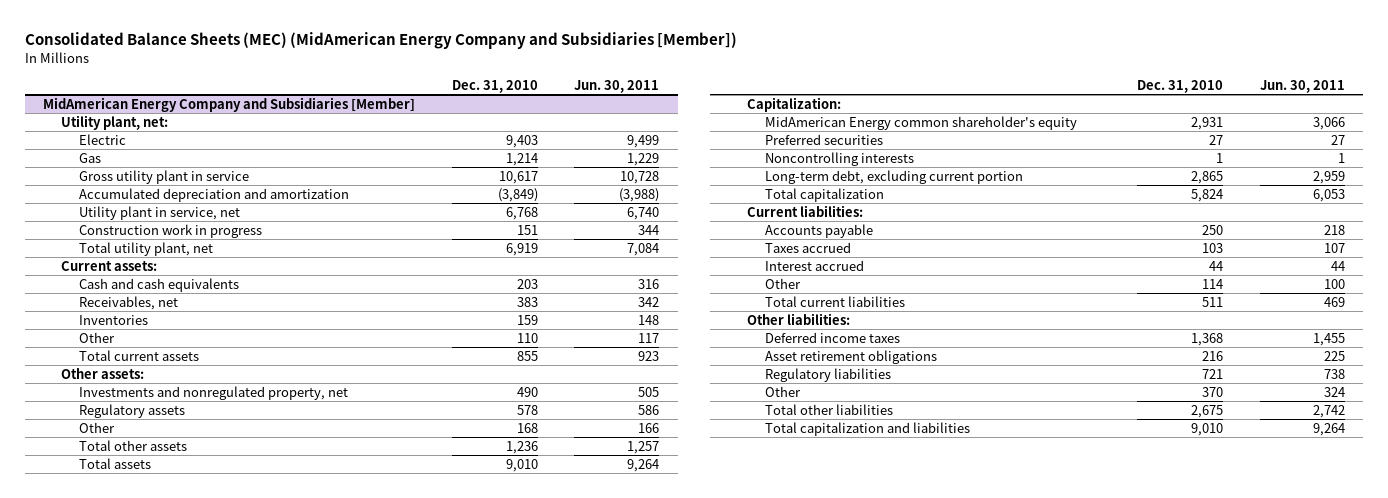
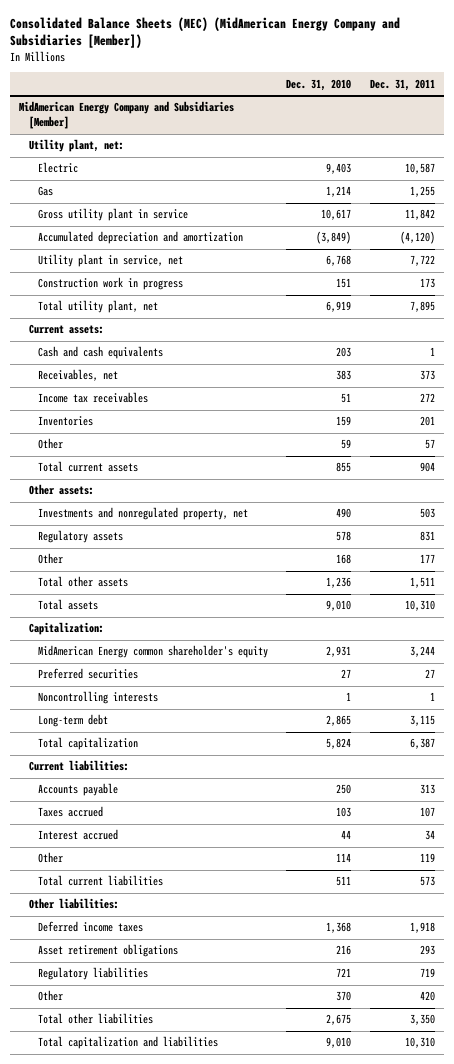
[574,79,660,93] Jun. 30, 2011 -> none
none -> [369,78,435,91] Dec. 31, 2011
none -> [38,392,149,404] Income tax receivables
[516,332,538,343] 110 -> [341,439,352,450] 59
[764,169,1023,184] Long-term debt, excluding current portion -> [38,714,109,728] Long-term debt

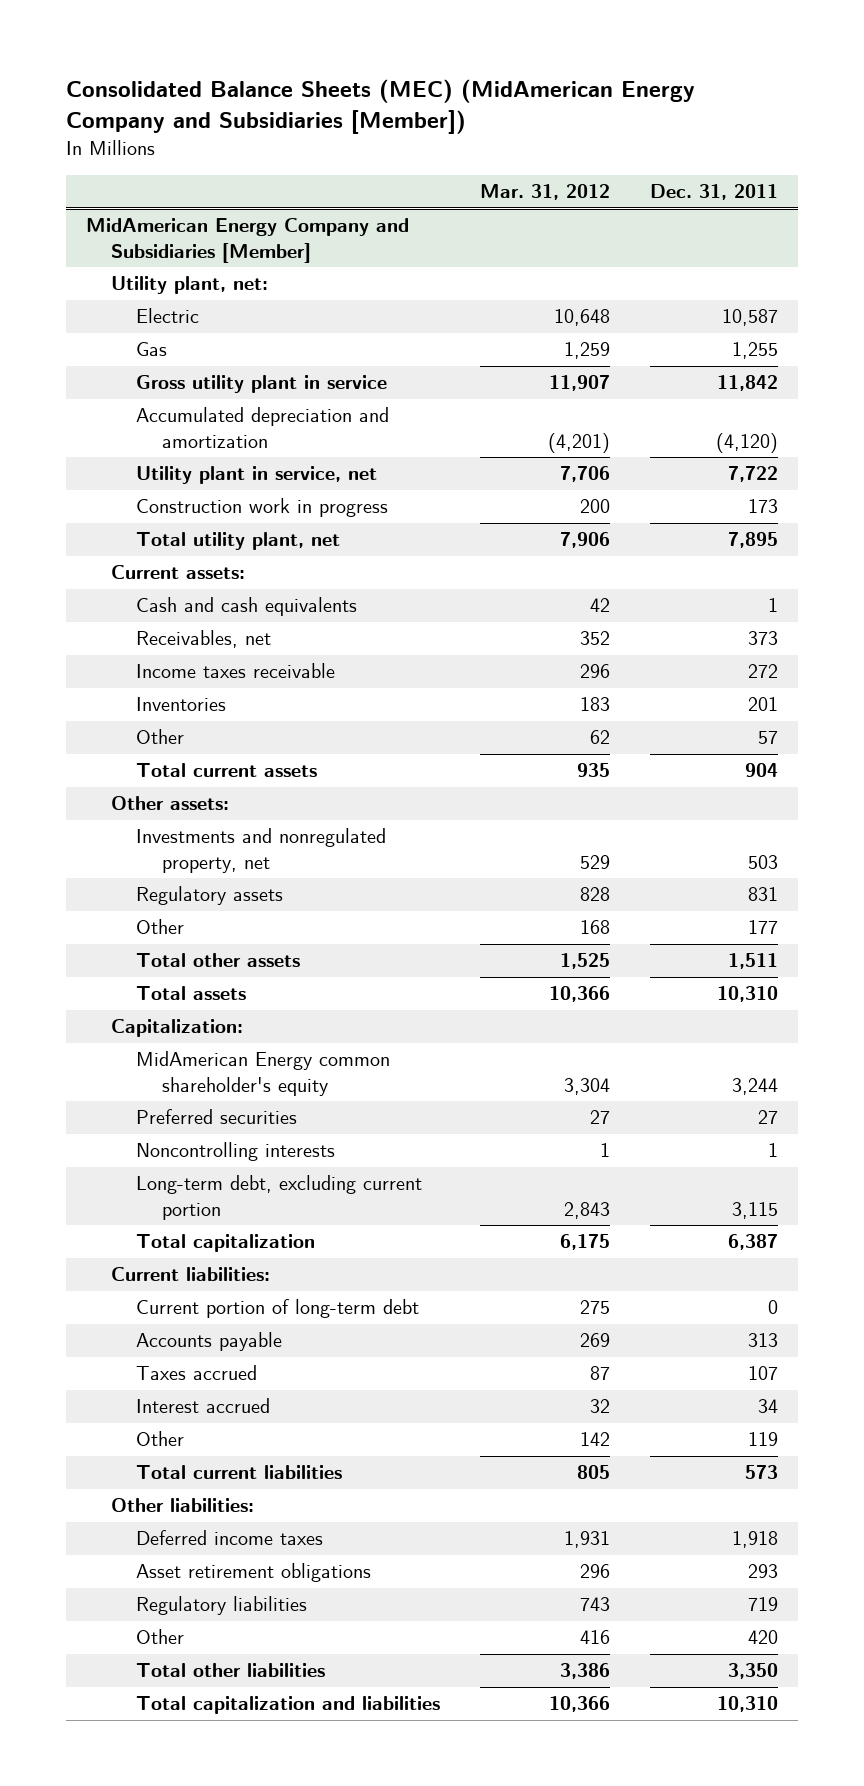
[286,78,352,91] Dec. 31, 2010 -> none
none -> [480,184,611,201] Mar. 31, 2012
[38,392,149,404] Income tax receivables -> [136,663,336,679] Income taxes receivable
[38,714,109,728] Long-term debt -> [136,1175,423,1220] Long-term debt, excluding current portion
none -> [136,1299,420,1319] Current portion of long-term debt

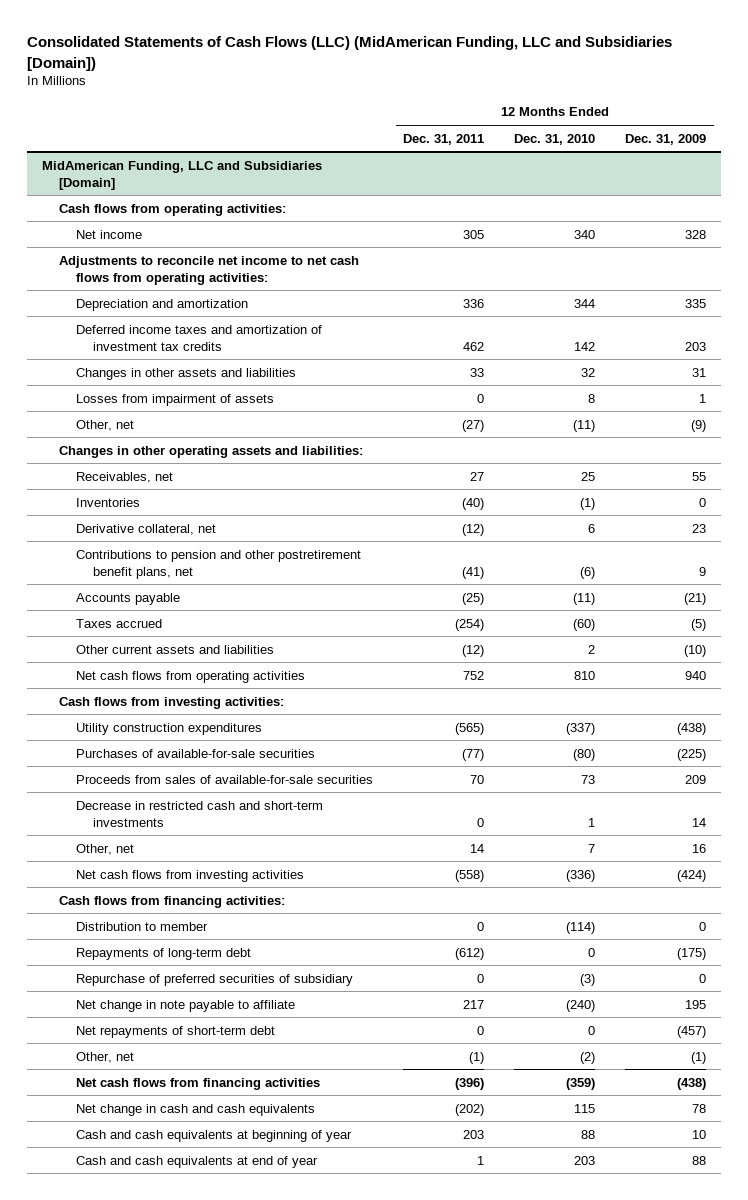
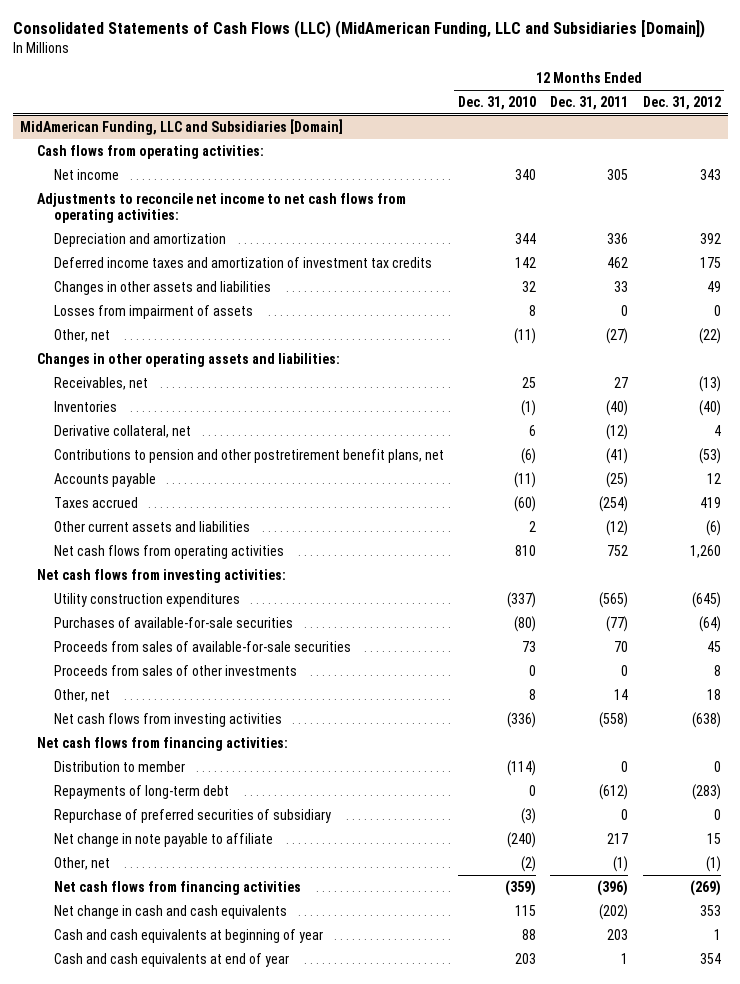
[625,133,707,145] Dec. 31, 2009 -> none
none -> [642,95,721,110] Dec. 31, 2012
[59,696,285,709] Cash flows from investing activities: -> [36,568,286,583] Net cash flows from investing activities:
[76,800,324,827] Decrease in restricted cash and short-term investments -> none
none -> [53,664,297,676] Proceeds from sales of other investments
[588,843,596,853] 7 -> [528,688,536,700] 8
[59,895,286,908] Cash flows from financing activities: -> [36,736,288,751] Net cash flows from financing activities:
[76,1025,276,1038] Net repayments of short-term debt -> none

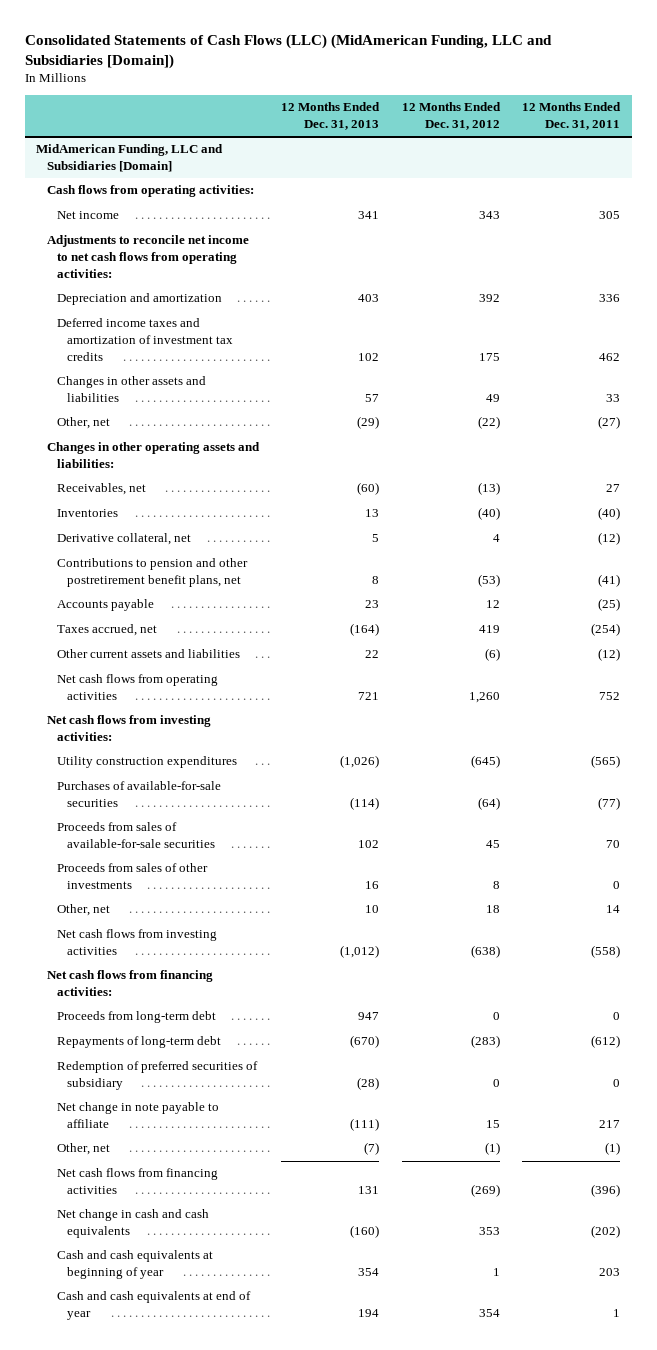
[457,95,536,110] Dec. 31, 2010 -> none
none -> [281,102,381,130] 12 Months Ended Dec. 31, 2013
[53,304,253,319] Losses from impairment of assets -> none
[53,496,138,508] Taxes accrued -> [57,624,158,637] Taxes accrued, net
[53,760,185,772] Distribution to member -> none
none -> [57,1011,217,1024] Proceeds from long-term debt
[53,808,331,823] Repurchase of preferred securities of subsidiary -> [57,1061,259,1091] Redemption of preferred securities of subsidiary

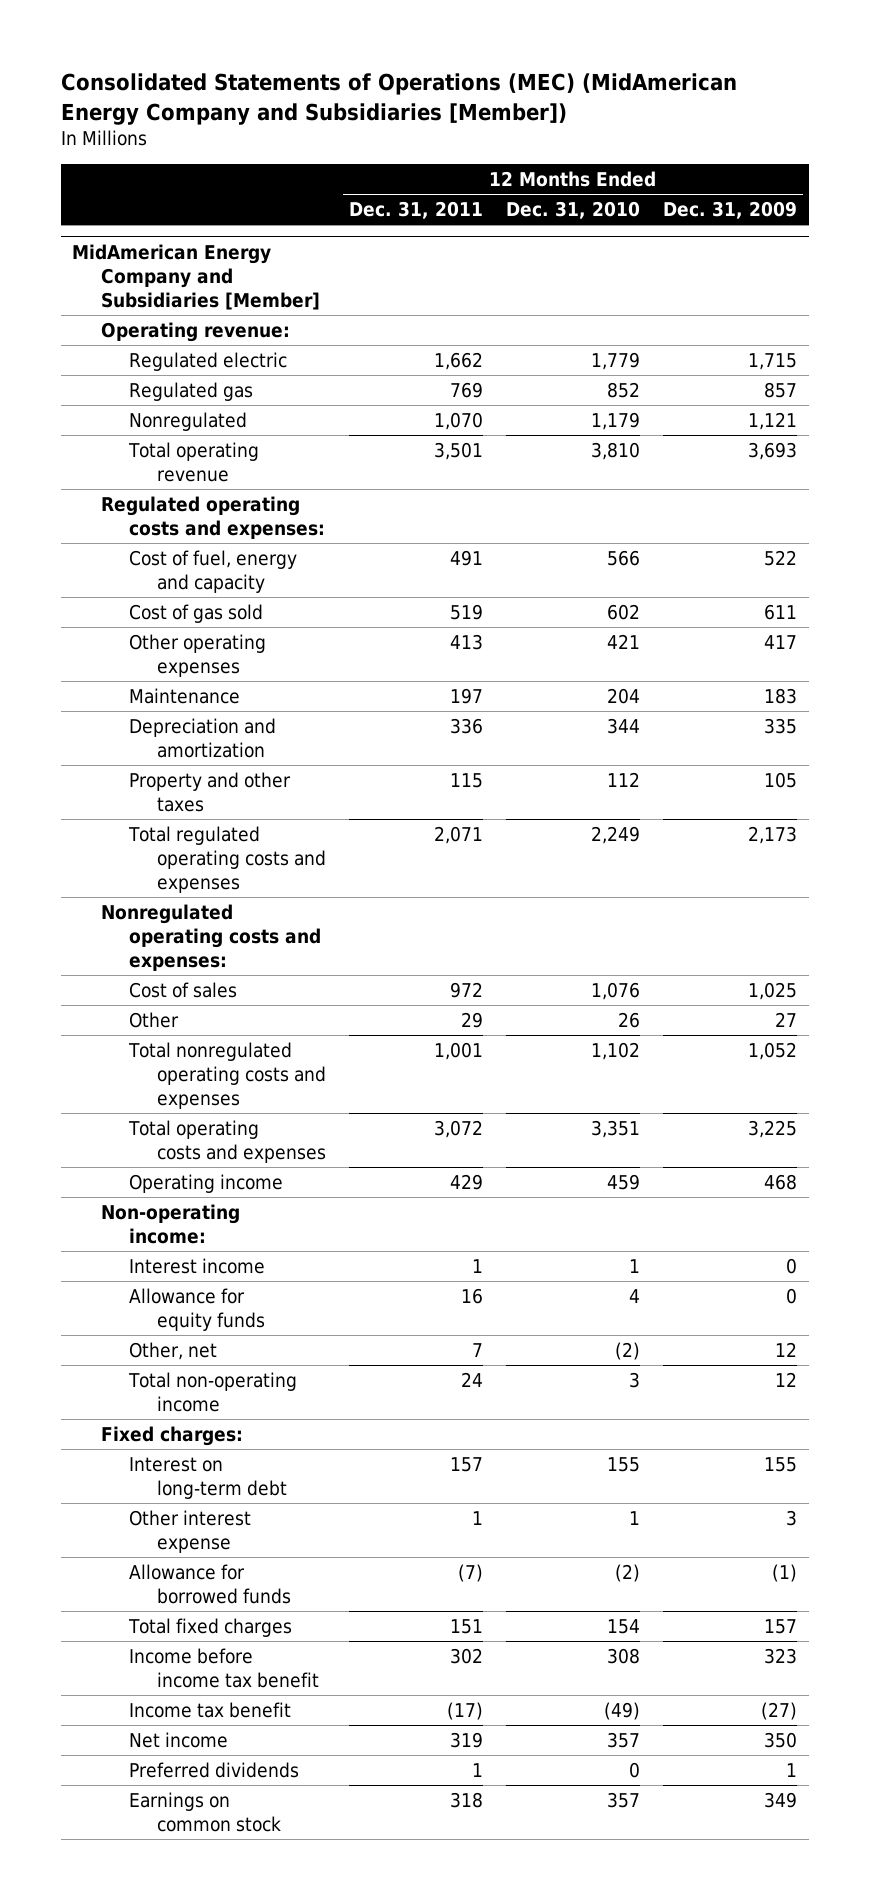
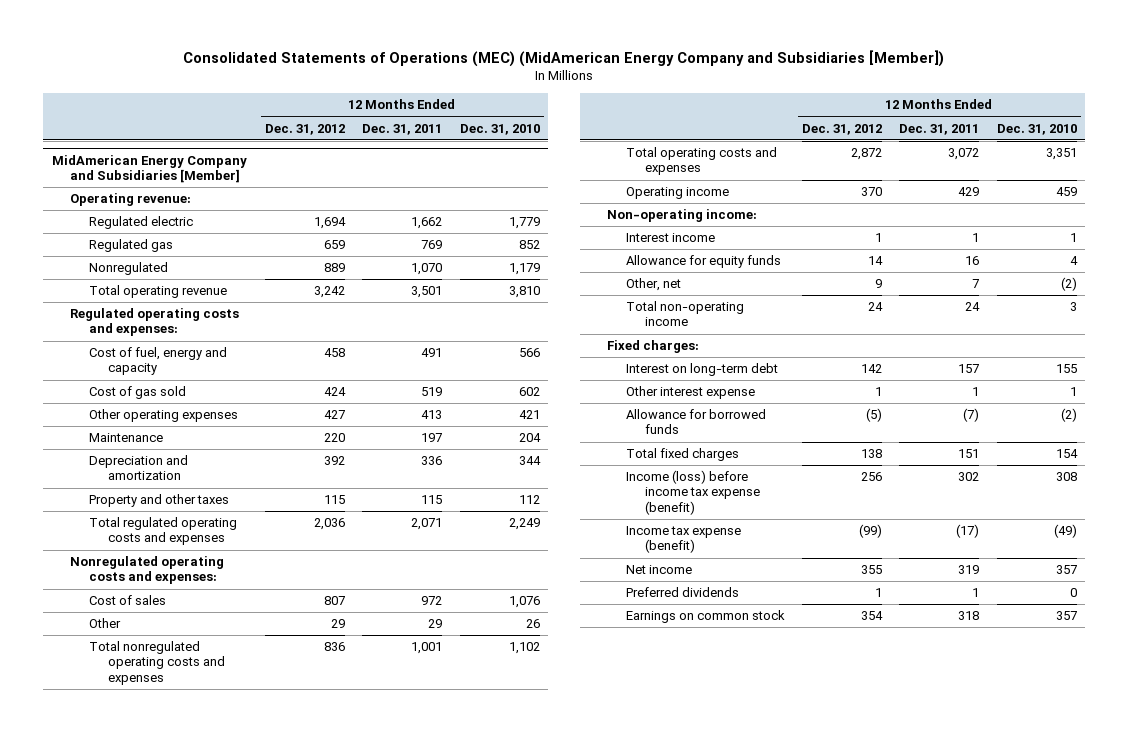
[663,201,798,220] Dec. 31, 2009 -> none
none -> [265,123,346,135] Dec. 31, 2012
[128,1647,320,1688] Income before income tax benefit -> [626,470,760,515] Income (loss) before income tax expense (benefit)
[128,1701,291,1718] Income tax benefit -> [626,526,742,554] Income tax expense (benefit)

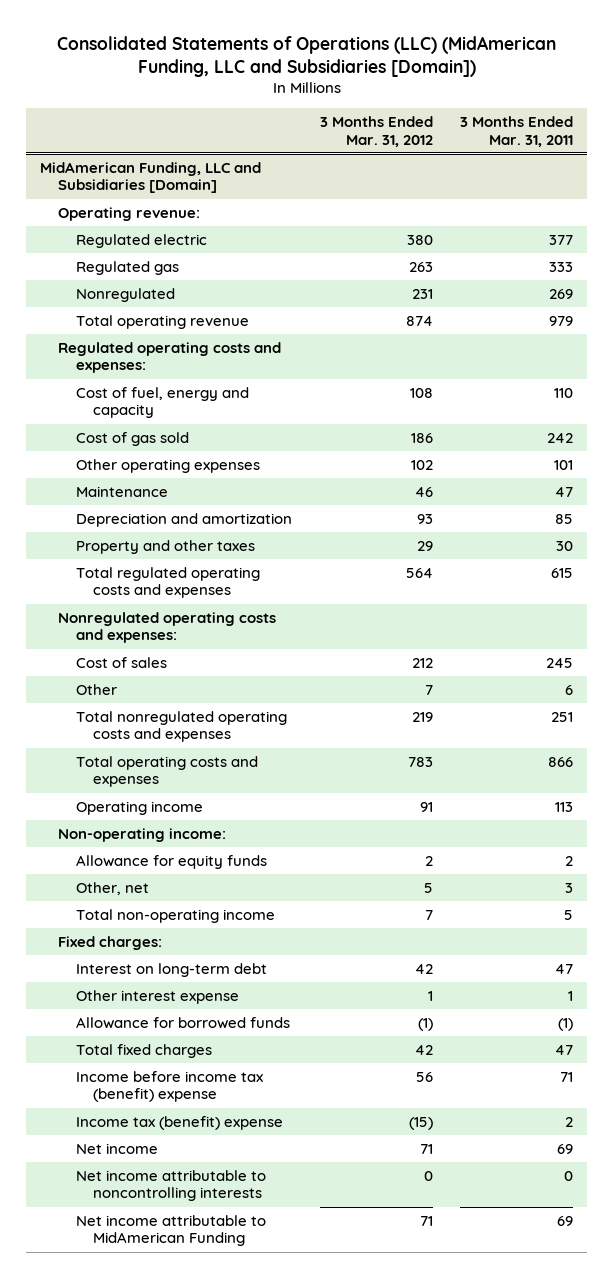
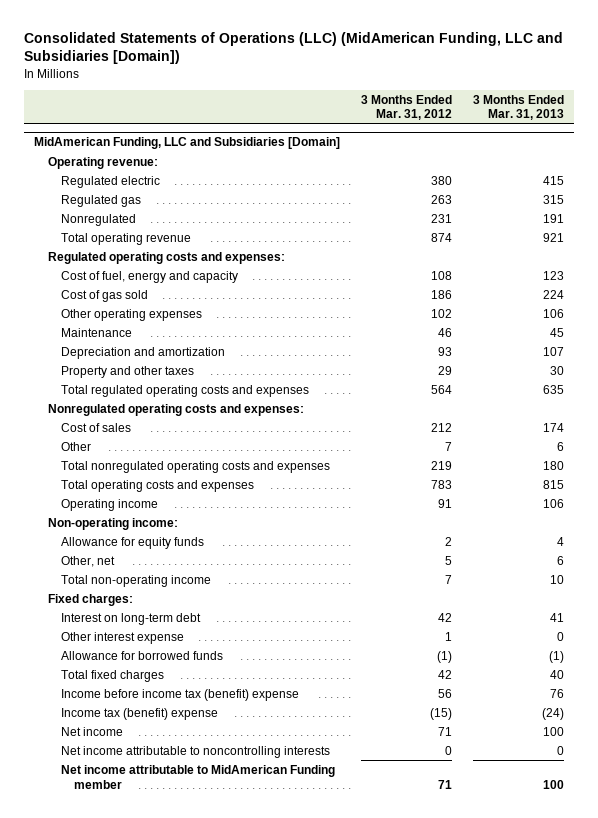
[460,116,574,147] 3 Months Ended Mar. 31, 2011 -> none
none -> [472,94,564,121] 3 Months Ended Mar. 31, 2013
[75,1214,266,1247] Net income attributable to MidAmerican Funding -> [60,764,335,789] Net income attributable to MidAmerican Funding member

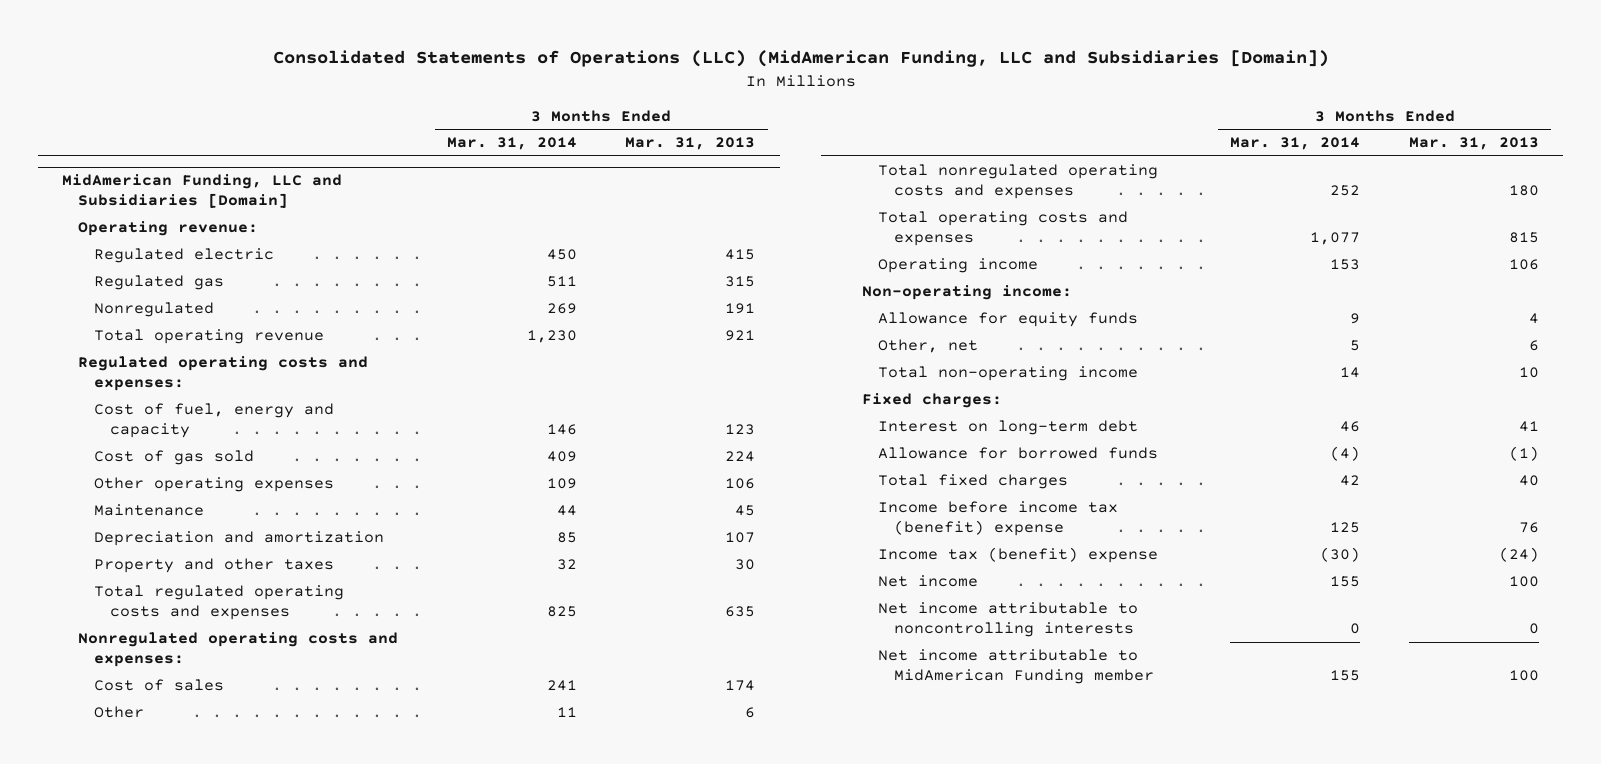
[360,94,452,121] 3 Months Ended Mar. 31, 2012 -> none
none -> [446,137,577,151] Mar. 31, 2014
[60,631,184,644] Other interest expense -> none

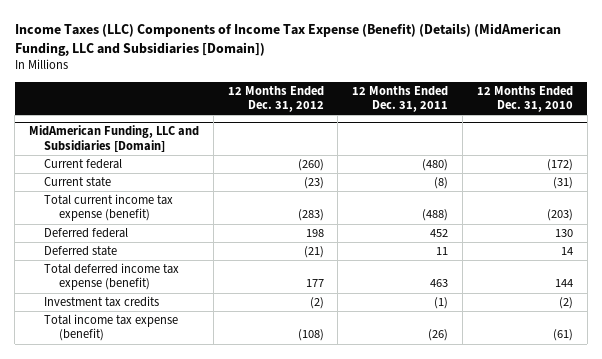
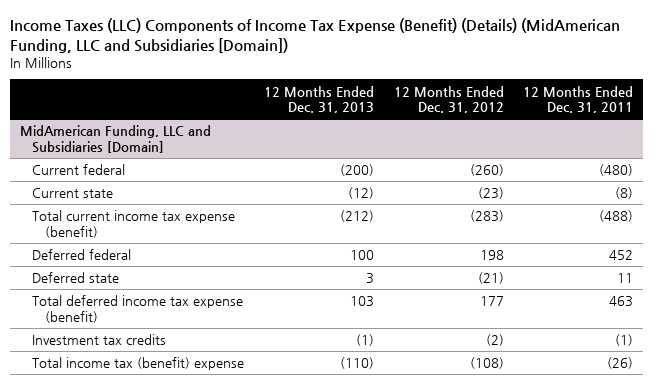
[476,85,573,113] 12 Months Ended Dec. 31, 2010 -> none
none -> [264,85,375,114] 12 Months Ended Dec. 31, 2013
[44,314,179,342] Total income tax expense (benefit) -> [32,357,245,371] Total income tax (benefit) expense

